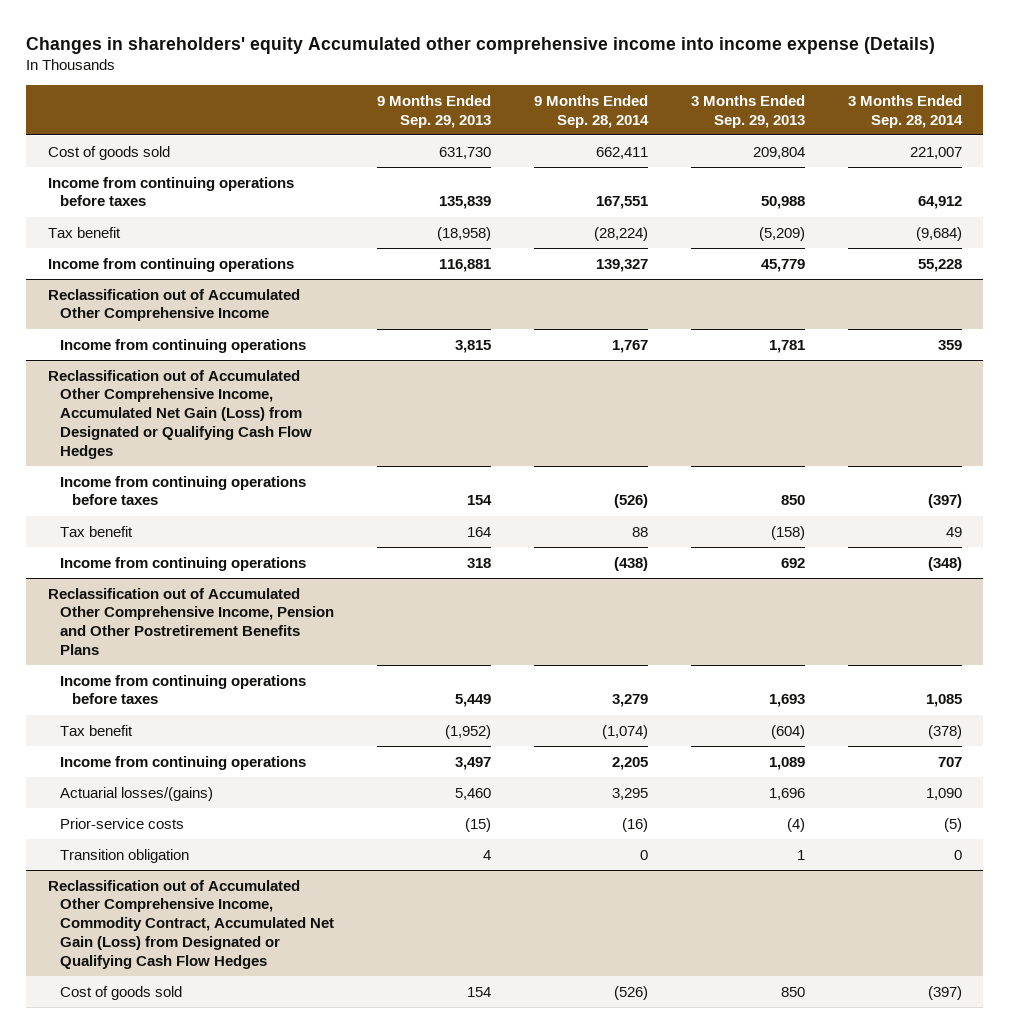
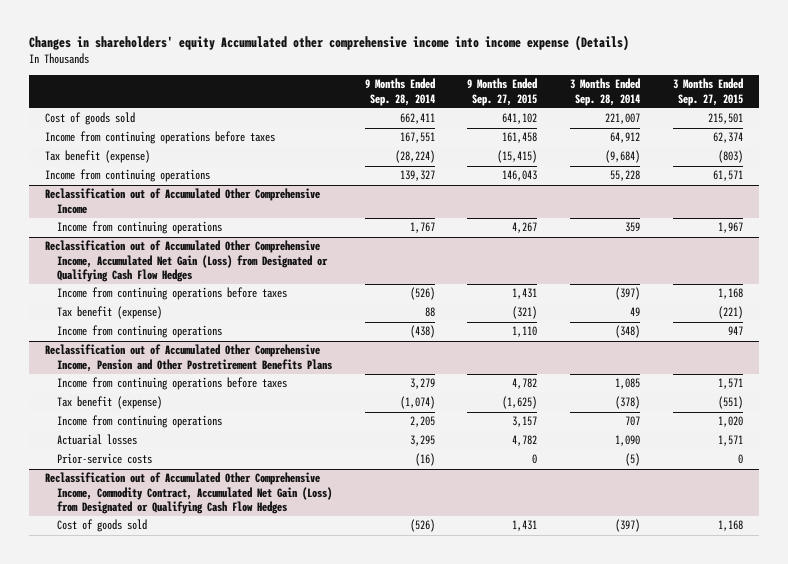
[376,94,491,128] 9 Months Ended Sep. 29, 2013 -> none
[690,94,805,128] 3 Months Ended Sep. 29, 2013 -> none
none -> [467,78,538,106] 9 Months Ended Sep. 27, 2015
none -> [672,78,743,106] 3 Months Ended Sep. 27, 2015
[47,226,121,238] Tax benefit -> [45,150,151,164] Tax benefit (expense)
[60,525,134,537] Tax benefit -> [57,306,163,320] Tax benefit (expense)
[60,724,134,736] Tax benefit -> [57,396,163,410] Tax benefit (expense)
[60,786,214,801] Actuarial losses/(gains) -> [57,434,138,446] Actuarial losses
[60,848,190,863] Transition obligation -> none

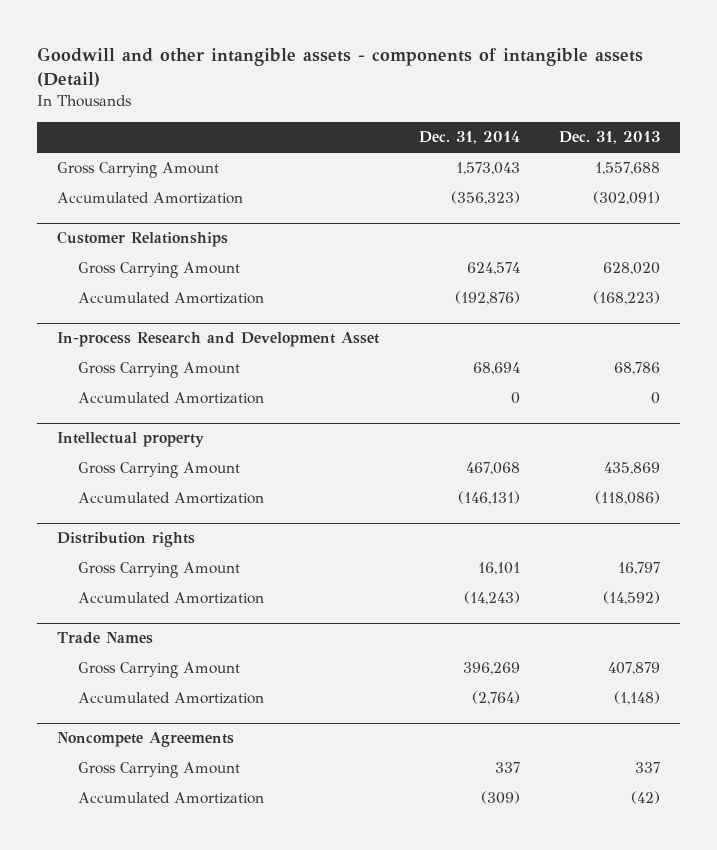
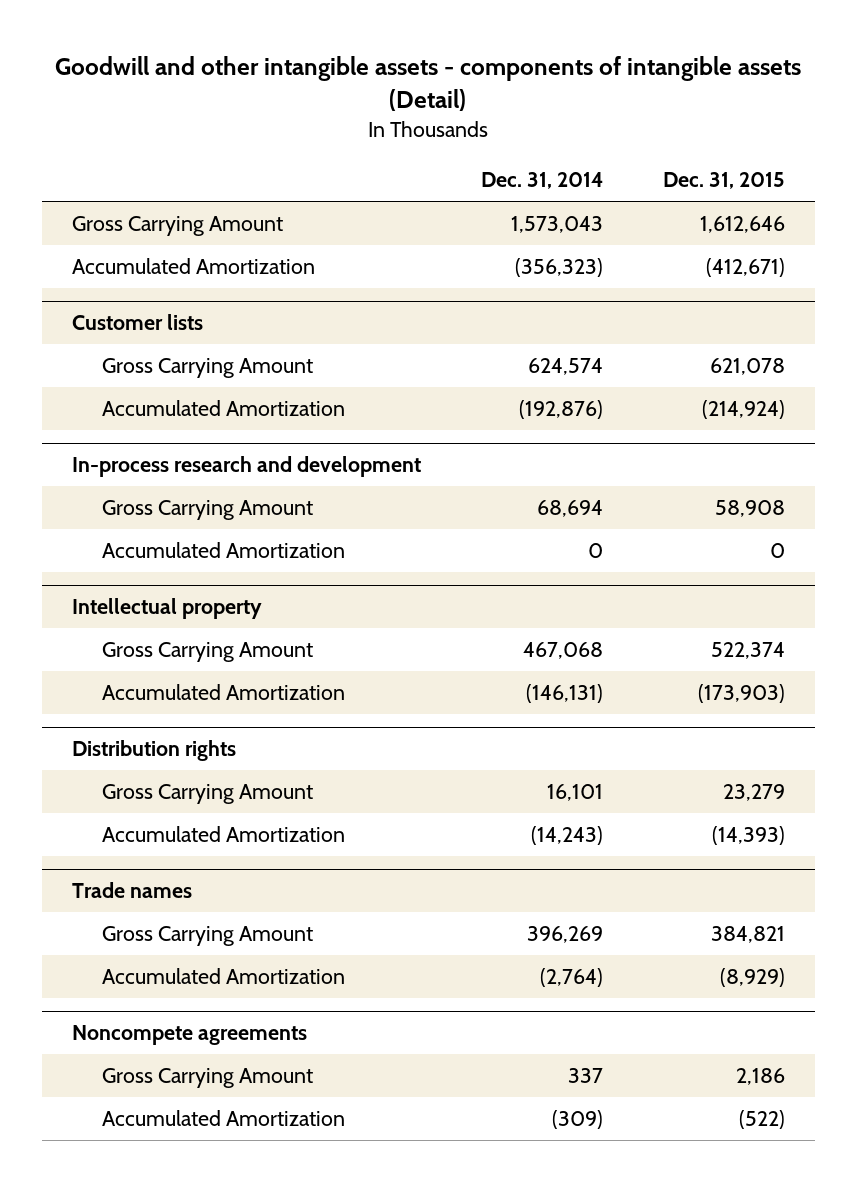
[559,131,661,145] Dec. 31, 2013 -> none
none -> [662,172,785,190] Dec. 31, 2015
[57,231,229,248] Customer Relationships -> [72,314,204,331] Customer lists
[57,332,380,348] In-process Research and Development Asset -> [72,456,422,478] In-process research and development
[57,632,154,645] Trade Names -> [72,882,193,899] Trade names
[57,732,235,748] Noncompete Agreements -> [72,1025,308,1046] Noncompete agreements

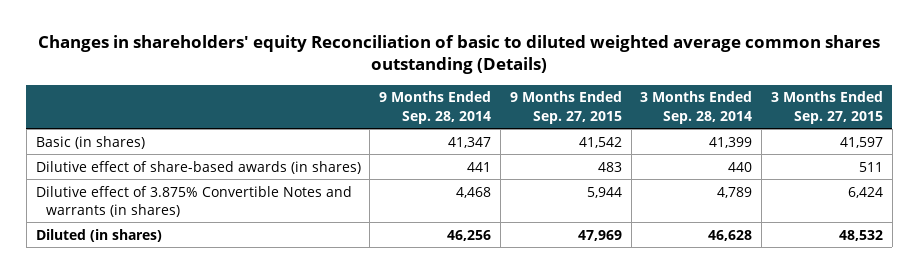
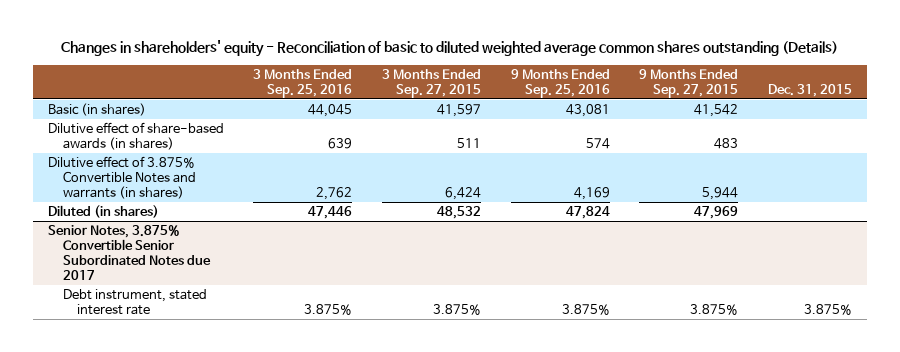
[38,35,881,75] Changes in shareholders' equity Reconciliation of basic to diluted weighted average common shares outstanding (Details) -> [60,40,838,58] Changes in shareholders' equity - Reconciliation of basic to diluted weighted average common shares outstanding (Details)
[379,91,492,124] 9 Months Ended Sep. 28, 2014 -> none
[640,91,753,124] 3 Months Ended Sep. 28, 2014 -> none
none -> [253,68,353,98] 3 Months Ended Sep. 25, 2016
none -> [510,68,610,98] 9 Months Ended Sep. 25, 2016
none -> [767,83,852,97] Dec. 31, 2015
none -> [47,225,211,280] Senior Notes, 3.875% Convertible Senior Subordinated Notes due 2017
none -> [62,289,207,316] Debt instrument, stated interest rate

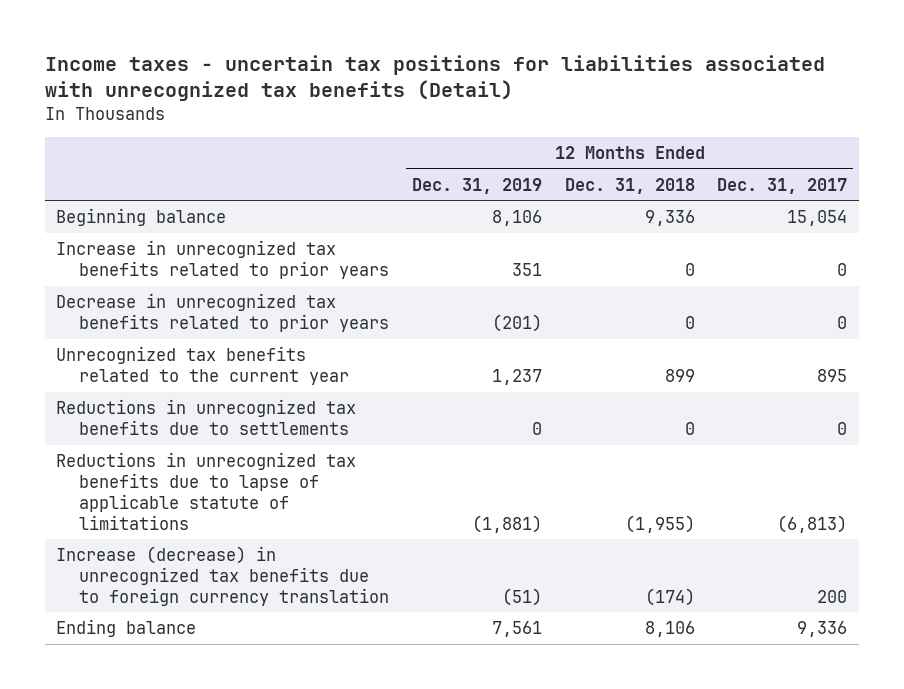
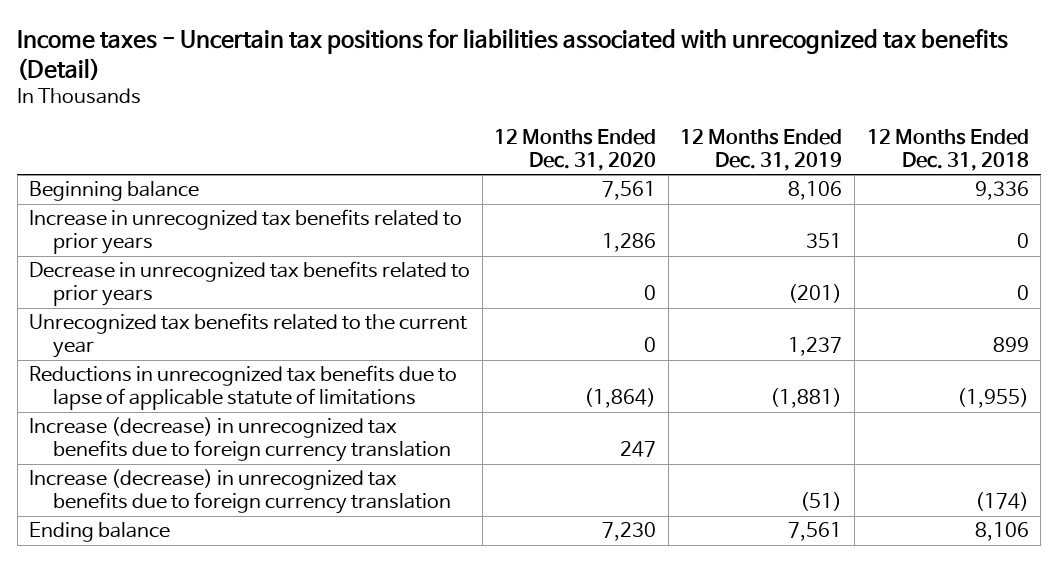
[44,54,825,102] Income taxes - uncertain tax positions for liabilities associated with unrecognized tax benefits (Detail) -> [17,28,1009,82] Income taxes - Uncertain tax positions for liabilities associated with unrecognized tax benefits (Detail)
[717,177,848,194] Dec. 31, 2017 -> none
none -> [494,129,657,172] 12 Months Ended Dec. 31, 2020
[56,399,357,435] Reductions in unrecognized tax benefits due to settlements -> none
none -> [29,417,451,463] Increase (decrease) in unrecognized tax benefits due to foreign currency translation

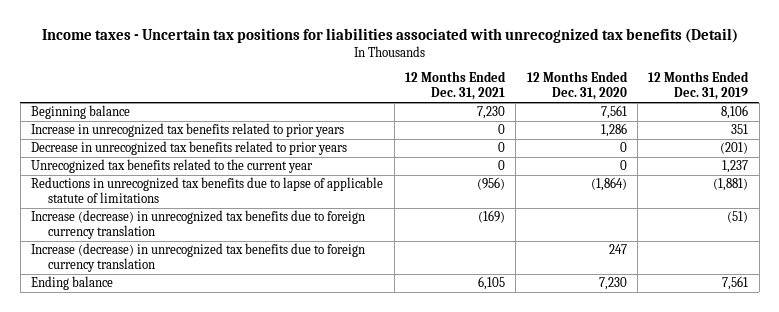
[866,129,1029,172] 12 Months Ended Dec. 31, 2018 -> none
none -> [404,71,506,101] 12 Months Ended Dec. 31, 2021
[29,417,451,463] Increase (decrease) in unrecognized tax benefits due to foreign currency translation -> [31,243,366,273] Increase (decrease) in unrecognized tax benefits due to foreign currency translation

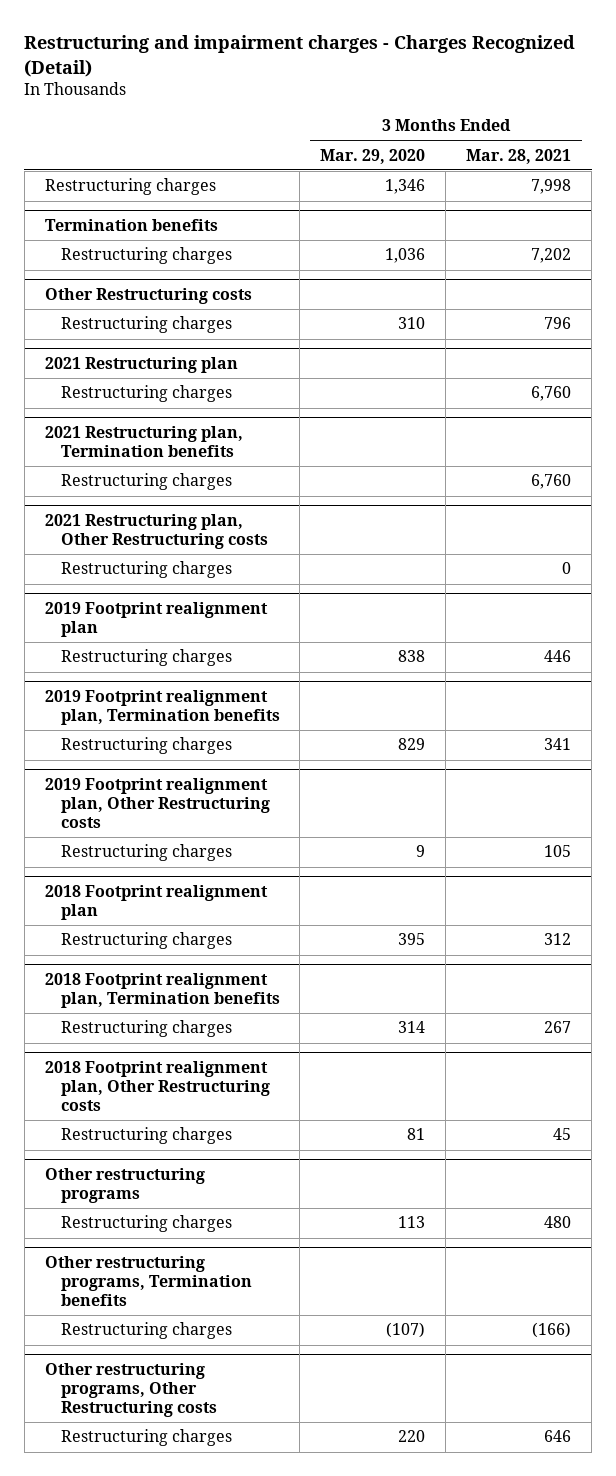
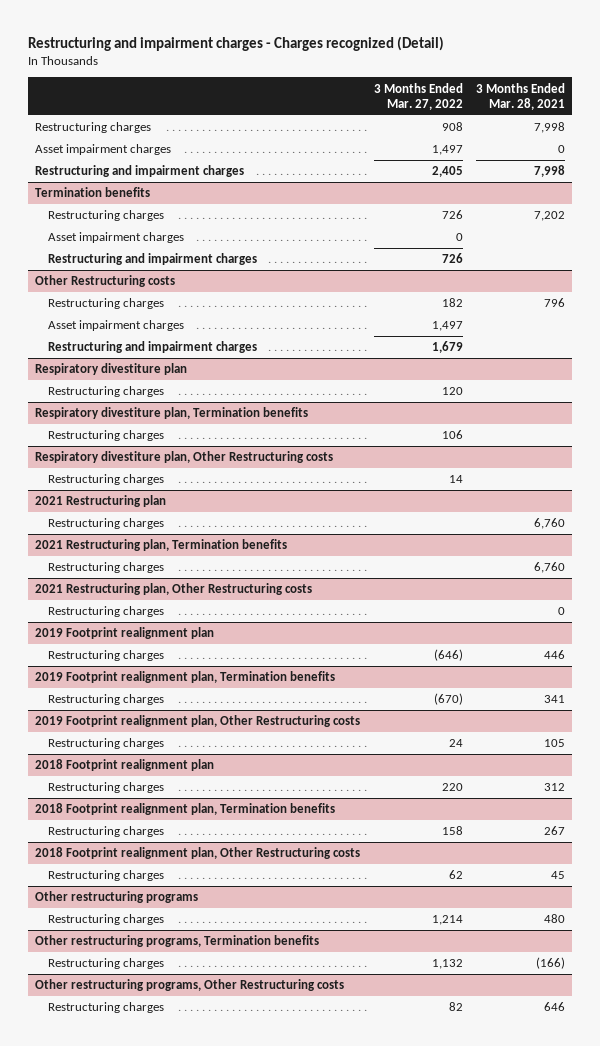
[24,34,576,77] Restructuring and impairment charges - Charges Recognized (Detail) -> [28,35,445,51] Restructuring and impairment charges - Charges recognized (Detail)
[320,148,426,164] Mar. 29, 2020 -> none
none -> [373,82,463,110] 3 Months Ended Mar. 27, 2022
none -> [35,144,172,156] Asset impairment charges
none -> [35,165,245,178] Restructuring and impairment charges
none -> [47,232,184,244] Asset impairment charges
none -> [47,253,257,266] Restructuring and impairment charges
none -> [47,320,184,332] Asset impairment charges
none -> [47,341,257,354] Restructuring and impairment charges
none -> [35,363,188,376] Respiratory divestiture plan
none -> [47,386,164,398] Restructuring charges
none -> [35,407,309,420] Respiratory divestiture plan, Termination benefits
none -> [47,430,164,442] Restructuring charges
none -> [35,451,334,464] Respiratory divestiture plan, Other Restructuring costs
none -> [47,474,164,486] Restructuring charges

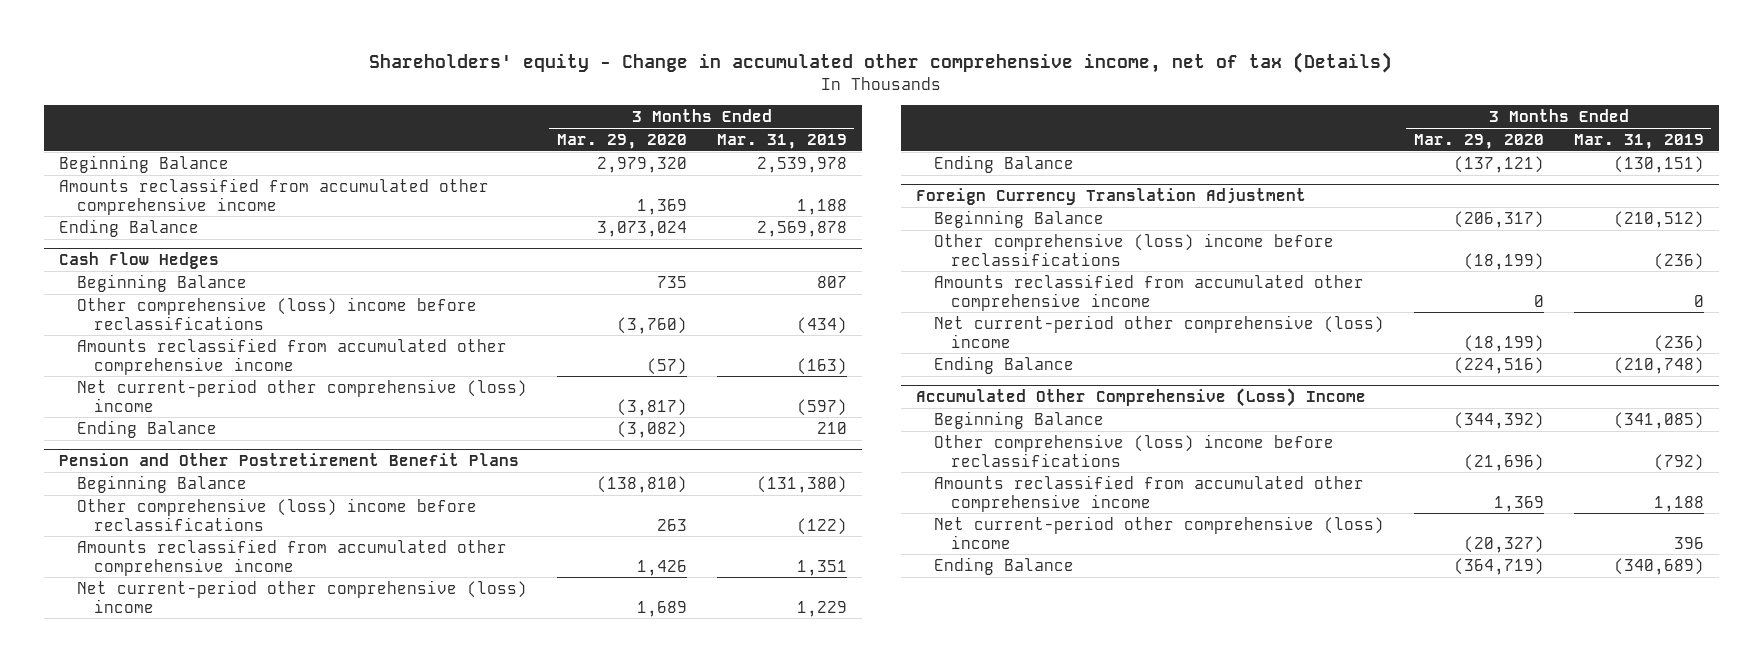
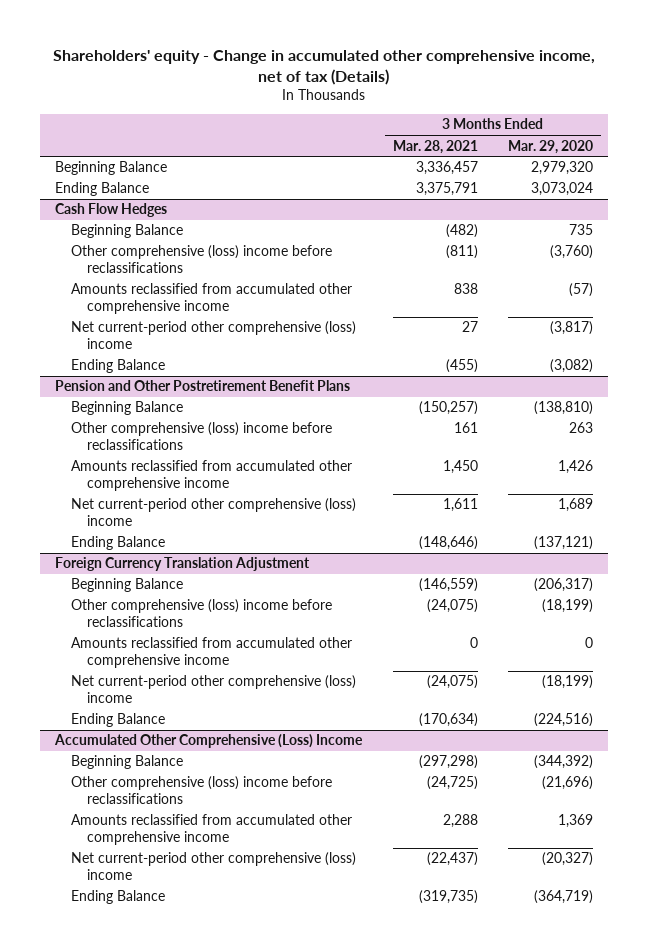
[716,133,847,149] Mar. 31, 2019 -> none
none -> [392,139,478,154] Mar. 28, 2021
[59,177,490,215] Amounts reclassified from accumulated other comprehensive income -> none

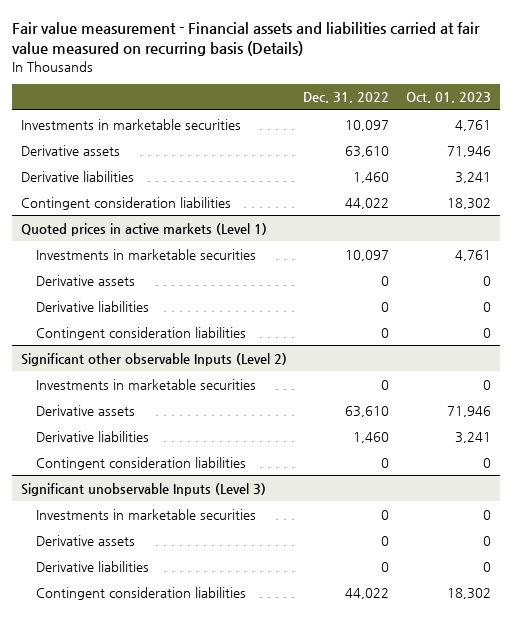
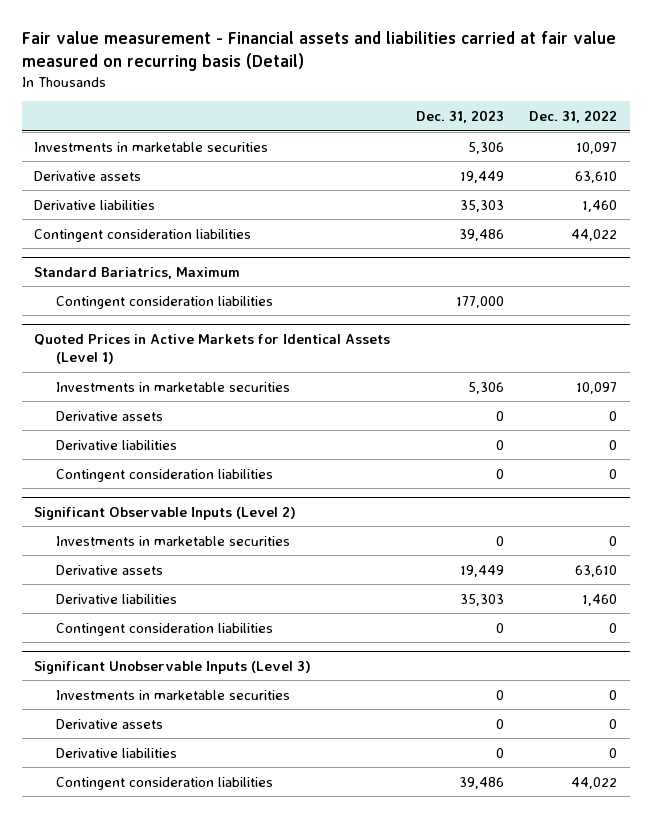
[12,21,481,56] Fair value measurement - Financial assets and liabilities carried at fair value measured on recurring basis (Details) -> [21,31,616,72] Fair value measurement - Financial assets and liabilities carried at fair value measured on recurring basis (Detail)
[406,92,492,104] Oct. 01, 2023 -> none
none -> [415,110,504,124] Dec. 31, 2023
none -> [34,266,241,279] Standard Bariatrics, Maximum
none -> [56,295,274,309] Contingent consideration liabilities
[20,222,267,236] Quoted prices in active markets (Level 1) -> [34,333,391,364] Quoted Prices in Active Markets for Identical Assets (Level 1)
[20,352,287,366] Significant other observable Inputs (Level 2) -> [34,506,297,520] Significant Observable Inputs (Level 2)
[20,482,266,496] Significant unobservable Inputs (Level 3) -> [34,660,312,674] Significant Unobservable Inputs (Level 3)

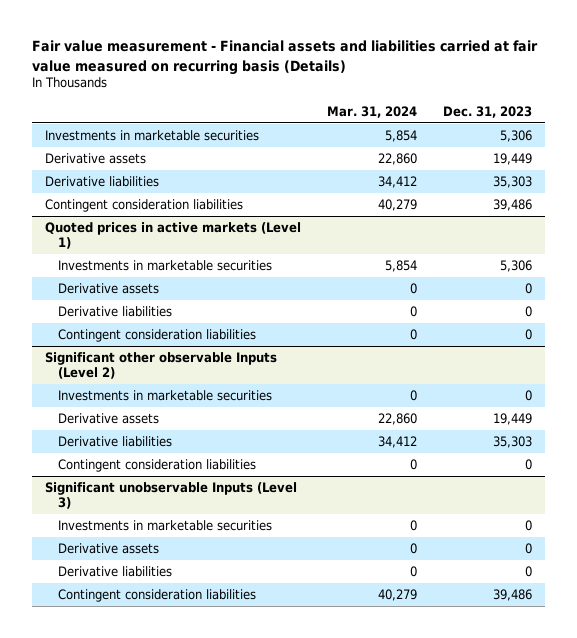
[21,31,616,72] Fair value measurement - Financial assets and liabilities carried at fair value measured on recurring basis (Detail) -> [32,40,539,75] Fair value measurement - Financial assets and liabilities carried at fair value measured on recurring basis (Details)
[528,110,617,124] Dec. 31, 2022 -> none
none -> [327,105,418,118] Mar. 31, 2024
[34,266,241,279] Standard Bariatrics, Maximum -> none
[56,295,274,309] Contingent consideration liabilities -> none
[34,333,391,364] Quoted Prices in Active Markets for Identical Assets (Level 1) -> [45,222,302,250] Quoted prices in active markets (Level 1)
[34,506,297,520] Significant Observable Inputs (Level 2) -> [45,352,278,380] Significant other observable Inputs (Level 2)
[34,660,312,674] Significant Unobservable Inputs (Level 3) -> [45,482,298,510] Significant unobservable Inputs (Level 3)

